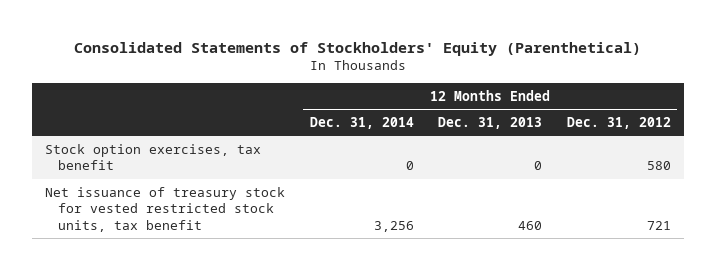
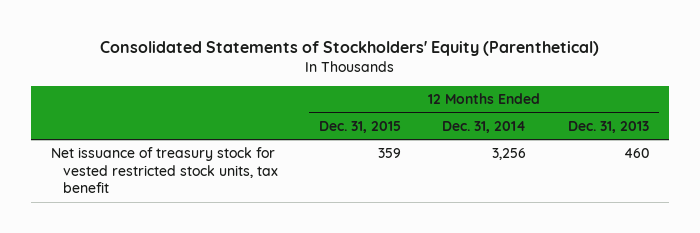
[567,116,672,129] Dec. 31, 2012 -> none
none -> [319,120,402,133] Dec. 31, 2015
[44,143,261,171] Stock option exercises, tax benefit -> none

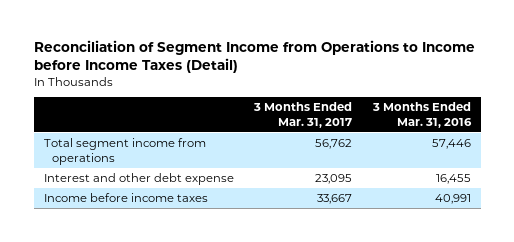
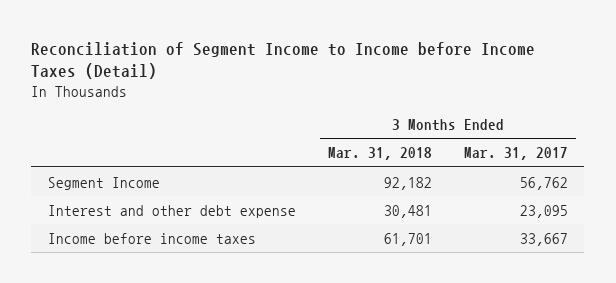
[33,39,475,73] Reconciliation of Segment Income from Operations to Income before Income Taxes (Detail) -> [31,41,536,80] Reconciliation of Segment Income to Income before Income Taxes (Detail)
[371,102,472,129] 3 Months Ended Mar. 31, 2016 -> none
none -> [327,147,432,161] Mar. 31, 2018
[43,137,206,165] Total segment income from operations -> [47,176,160,190] Segment Income

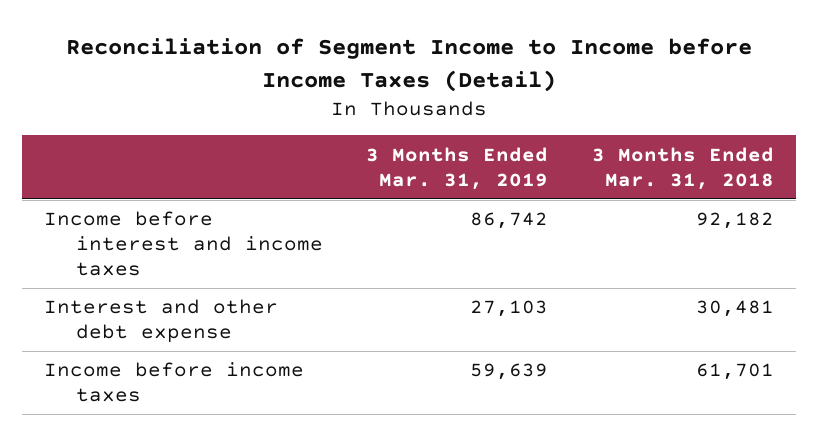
[464,147,569,161] Mar. 31, 2017 -> none
none -> [366,146,549,190] 3 Months Ended Mar. 31, 2019
[47,176,160,190] Segment Income -> [44,211,323,276] Income before interest and income taxes

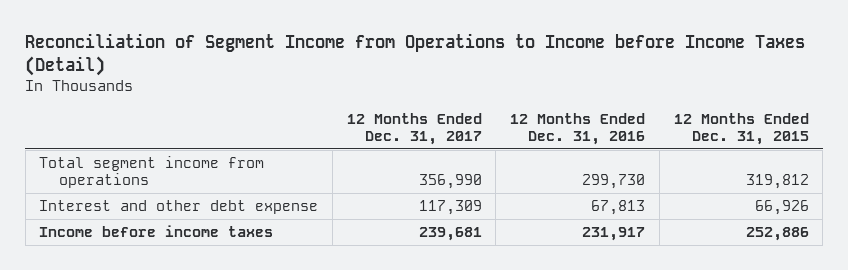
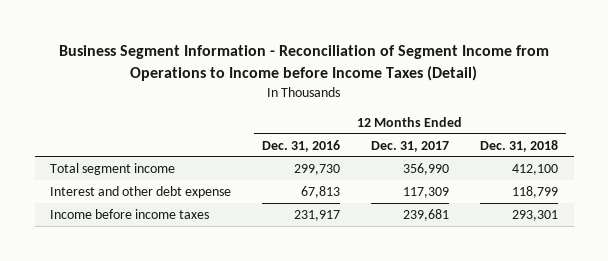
[25,33,806,76] Reconciliation of Segment Income from Operations to Income before Income Taxes (Detail) -> [59,45,550,82] Business Segment Information - Reconciliation of Segment Income from Operations to Income before Income Taxes (Detail)
[673,112,809,146] 12 Months Ended Dec. 31, 2015 -> none
none -> [480,139,559,152] Dec. 31, 2018
[39,156,265,189] Total segment income from operations -> [50,162,176,175] Total segment income

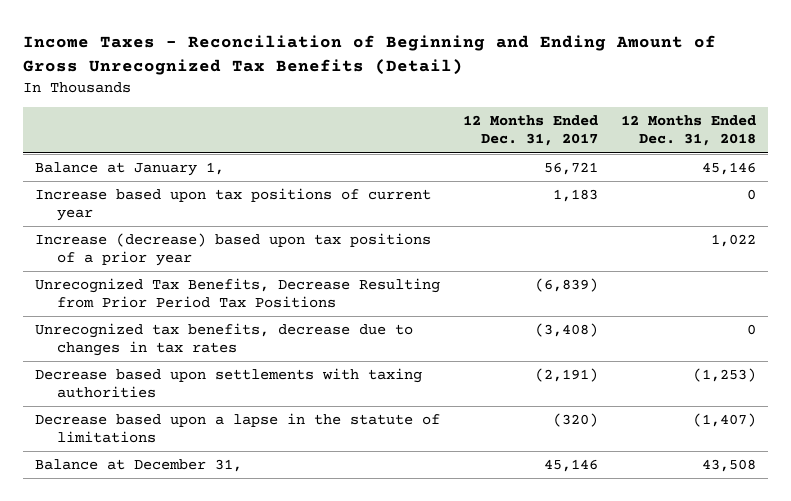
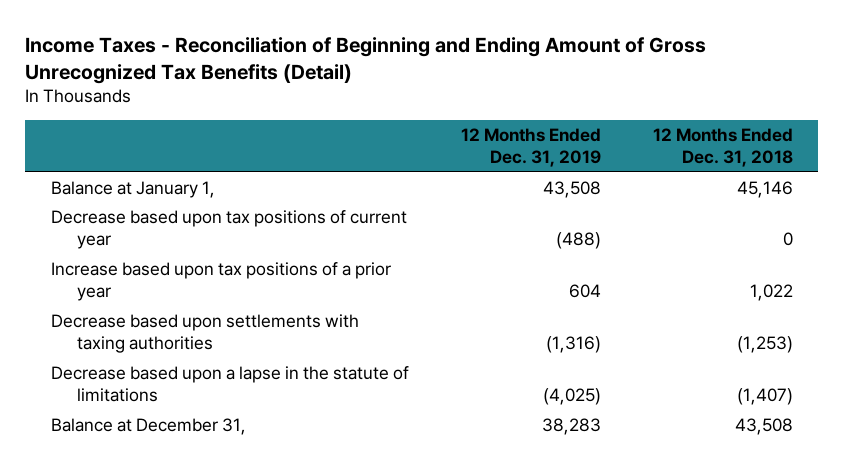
[463,115,599,147] 12 Months Ended Dec. 31, 2017 -> none
none -> [460,127,601,167] 12 Months Ended Dec. 31, 2019
[34,277,440,309] Unrecognized Tax Benefits, Decrease Resulting from Prior Period Tax Positions -> none
[34,322,413,357] Unrecognized tax benefits, decrease due to changes in tax rates -> none
[34,187,431,222] Increase based upon tax positions of current year -> [50,209,407,250] Decrease based upon tax positions of current year
[34,232,431,267] Increase (decrease) based upon tax positions of a prior year -> [50,261,391,302] Increase based upon tax positions of a prior year

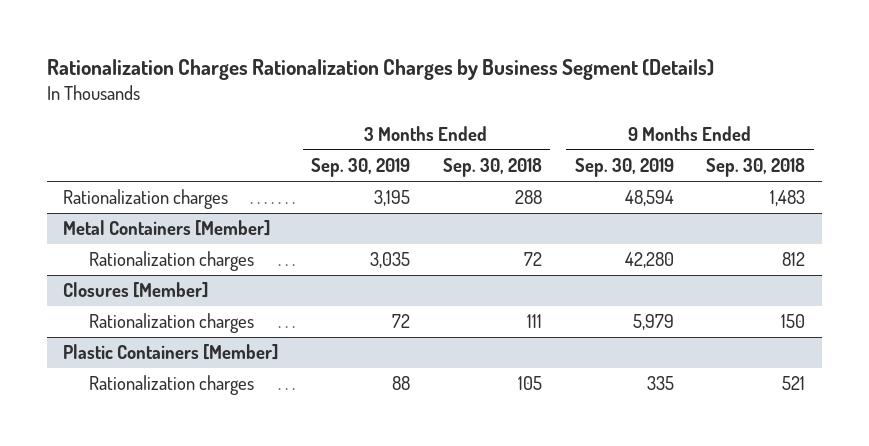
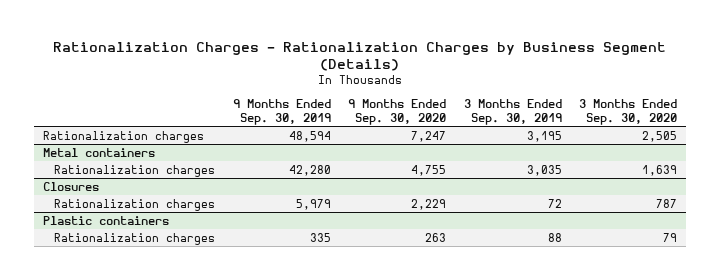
[46,59,714,81] Rationalization Charges Rationalization Charges by Business Segment (Details) -> [53,41,667,72] Rationalization Charges - Rationalization Charges by Business Segment (Details)
[442,158,542,178] Sep. 30, 2018 -> none
[706,158,806,178] Sep. 30, 2018 -> none
none -> [348,99,447,125] 9 Months Ended Sep. 30, 2020
none -> [579,99,678,125] 3 Months Ended Sep. 30, 2020
[63,220,271,237] Metal Containers [Member] -> [43,147,156,157] Metal containers
[63,282,209,299] Closures [Member] -> [43,181,100,191] Closures
[63,344,279,361] Plastic Containers [Member] -> [43,215,170,225] Plastic containers

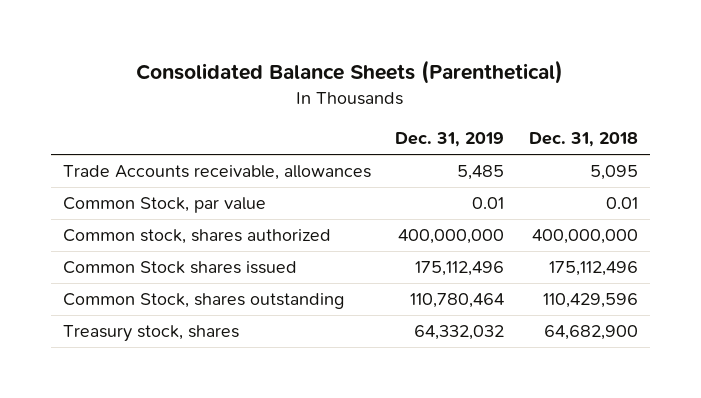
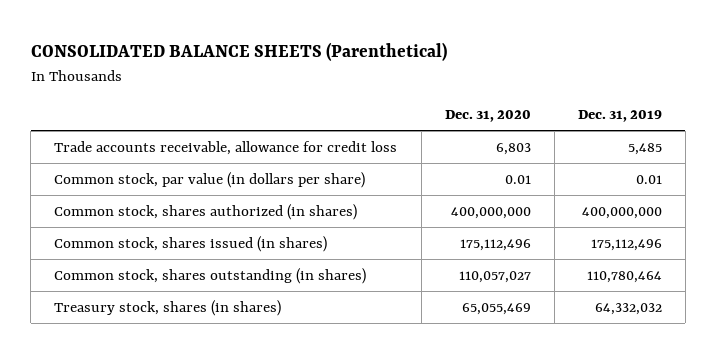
[136,60,564,85] Consolidated Balance Sheets (Parenthetical) -> [30,42,447,62] CONSOLIDATED BALANCE SHEETS (Parenthetical)
[528,132,638,148] Dec. 31, 2018 -> none
none -> [444,109,531,122] Dec. 31, 2020
[63,165,372,181] Trade Accounts receivable, allowances -> [54,141,398,156] Trade accounts receivable, allowance for credit loss
[63,197,267,214] Common Stock, par value -> [54,172,366,189] Common stock, par value (in dollars per share)
[63,229,332,245] Common stock, shares authorized -> [54,204,358,221] Common stock, shares authorized (in shares)
[63,261,298,275] Common Stock shares issued -> [54,236,328,253] Common stock, shares issued (in shares)
[63,293,345,310] Common Stock, shares outstanding -> [54,268,367,285] Common stock, shares outstanding (in shares)
[63,325,240,343] Treasury stock, shares -> [54,300,282,317] Treasury stock, shares (in shares)

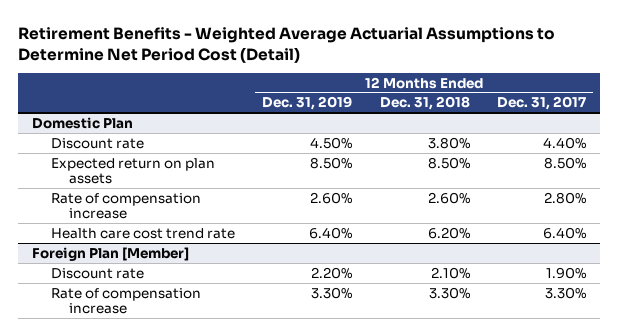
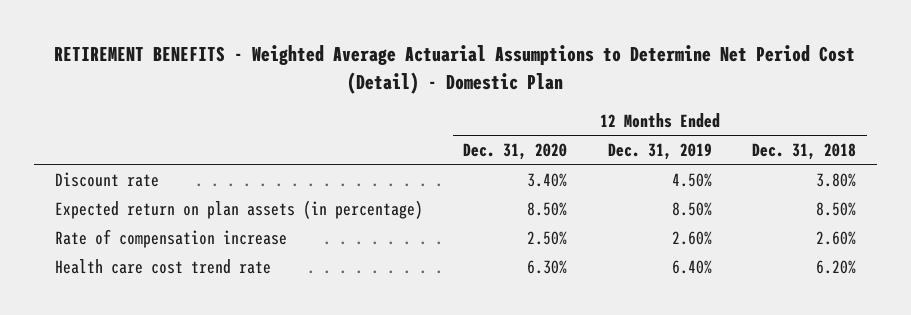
[18,26,556,63] Retirement Benefits - Weighted Average Actuarial Assumptions to Determine Net Period Cost (Detail) -> [54,45,856,94] RETIREMENT BENEFITS - Weighted Average Actuarial Assumptions to Determine Net Period Cost (Detail) - Domestic Plan
[497,96,587,111] Dec. 31, 2017 -> none
none -> [463,142,568,160] Dec. 31, 2020
[32,116,134,129] Domestic Plan -> none
[50,157,215,185] Expected return on plan assets -> [54,199,423,219] Expected return on plan assets (in percentage)
[32,246,190,261] Foreign Plan [Member] -> none
[50,267,144,279] Discount rate -> none
[50,287,201,315] Rate of compensation increase -> none

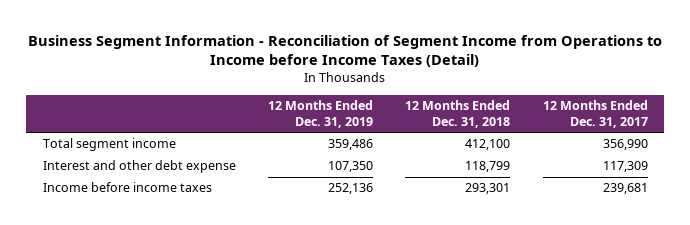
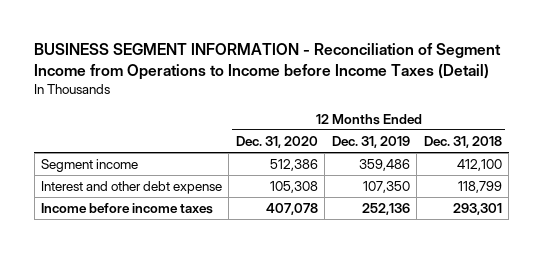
[28,34,663,68] Business Segment Information - Reconciliation of Segment Income from Operations to Income before Income Taxes (Detail) -> [34,43,502,80] BUSINESS SEGMENT INFORMATION - Reconciliation of Segment Income from Operations to Income before Income Taxes (Detail)
[542,99,648,128] 12 Months Ended Dec. 31, 2017 -> none
none -> [235,135,318,148] Dec. 31, 2020
[42,138,176,152] Total segment income -> [40,159,138,173] Segment income

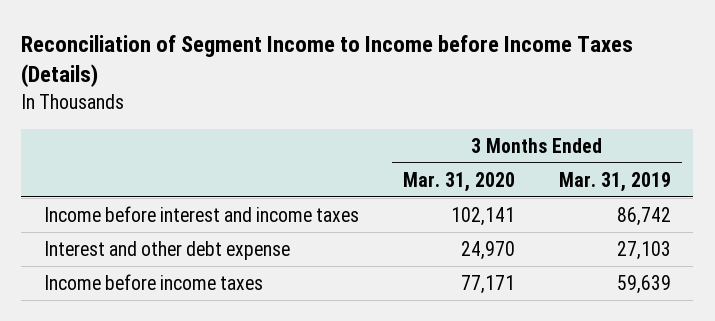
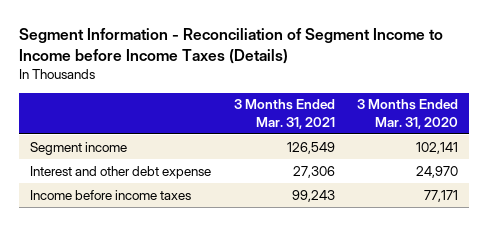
[21,34,634,88] Reconciliation of Segment Income to Income before Income Taxes (Details) -> [19,28,444,64] Segment Information - Reconciliation of Segment Income to Income before Income Taxes (Details)
[559,171,672,192] Mar. 31, 2019 -> none
none -> [233,99,335,129] 3 Months Ended Mar. 31, 2021
[43,205,359,222] Income before interest and income taxes -> [30,141,128,155] Segment income

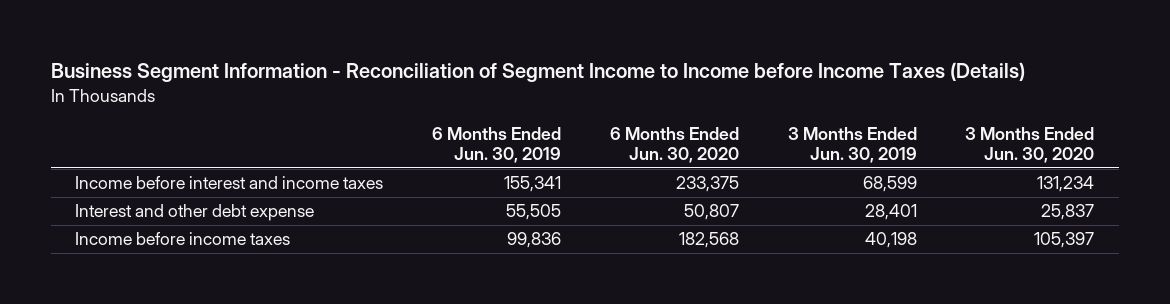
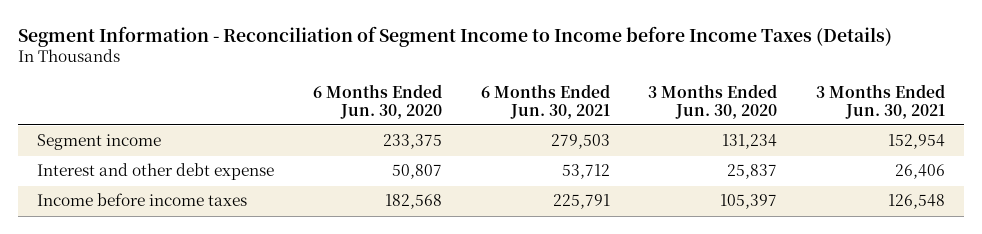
[50,61,1025,82] Business Segment Information - Reconciliation of Segment Income to Income before Income Taxes (Details) -> [18,25,893,47] Segment Information - Reconciliation of Segment Income to Income before Income Taxes (Details)
[431,126,561,164] 6 Months Ended Jun. 30, 2019 -> none
[787,126,917,164] 3 Months Ended Jun. 30, 2019 -> none
none -> [480,84,610,119] 6 Months Ended Jun. 30, 2021
none -> [816,84,946,119] 3 Months Ended Jun. 30, 2021
[75,176,384,190] Income before interest and income taxes -> [37,134,162,151] Segment income

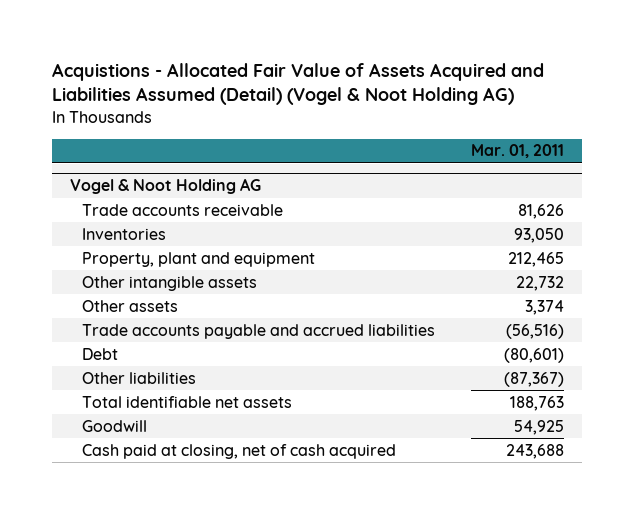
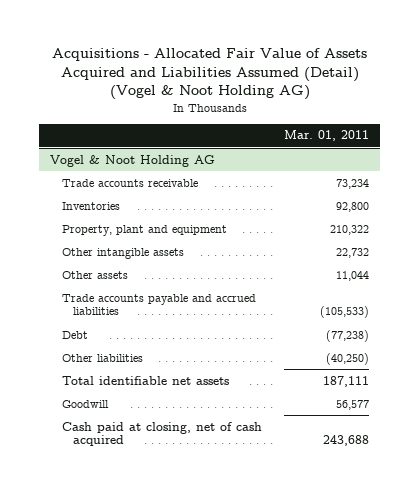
[52,62,545,106] Acquistions - Allocated Fair Value of Assets Acquired and Liabilities Assumed (Detail) (Vogel & Noot Holding AG) -> [51,48,367,101] Acquisitions - Allocated Fair Value of Assets Acquired and Liabilities Assumed (Detail) (Vogel & Noot Holding AG)
[518,203,565,219] 81,626 -> [335,178,369,189] 73,234
[514,227,565,243] 93,050 -> [335,201,369,212] 92,800
[508,251,565,267] 212,465 -> [329,224,369,235] 210,322
[525,299,565,315] 3,374 -> [335,270,369,281] 11,044
[506,323,565,339] (56,516) -> [319,306,369,319] (105,533)
[504,347,565,363] (80,601) -> [325,329,369,342] (77,238)
[504,371,565,387] (87,367) -> [325,352,369,365] (40,250)
[510,395,565,411] 188,763 -> [322,375,369,387] 187,111
[514,419,565,435] 54,925 -> [335,399,369,410] 56,577

